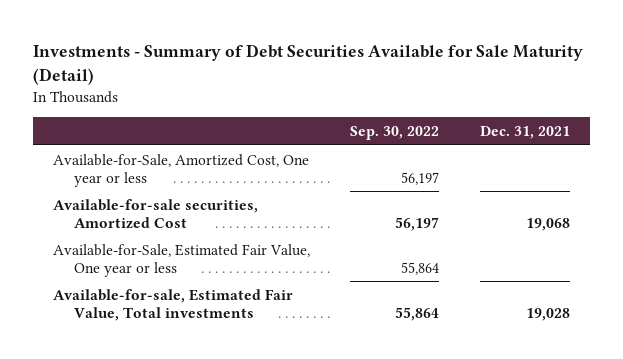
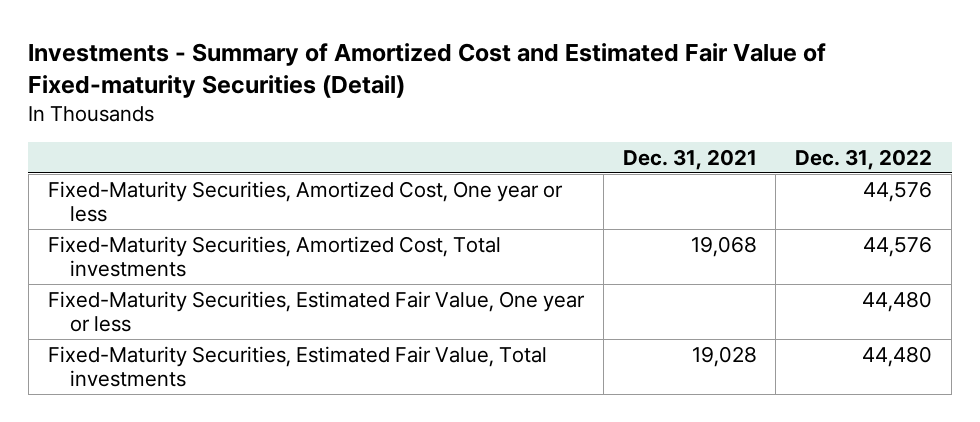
[33,43,584,85] Investments - Summary of Debt Securities Available for Sale Maturity (Detail) -> [28,42,827,98] Investments - Summary of Amortized Cost and Estimated Fair Value of Fixed-maturity Securities (Detail)
[350,125,440,140] Sep. 30, 2022 -> none
none -> [795,148,933,170] Dec. 31, 2022
[53,153,310,187] Available-for-Sale, Amortized Cost, One year or less -> [47,180,563,222] Fixed-Maturity Securities, Amortized Cost, One year or less
[53,198,259,229] Available-for-sale securities, Amortized Cost -> [47,235,501,277] Fixed-Maturity Securities, Amortized Cost, Total investments
[53,243,311,277] Available-for-Sale, Estimated Fair Value, One year or less -> [47,290,585,332] Fixed-Maturity Securities, Estimated Fair Value, One year or less
[53,288,294,321] Available-for-sale, Estimated Fair Value, Total investments -> [47,345,547,387] Fixed-Maturity Securities, Estimated Fair Value, Total investments

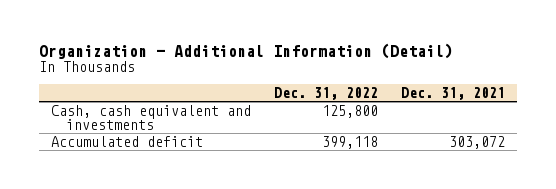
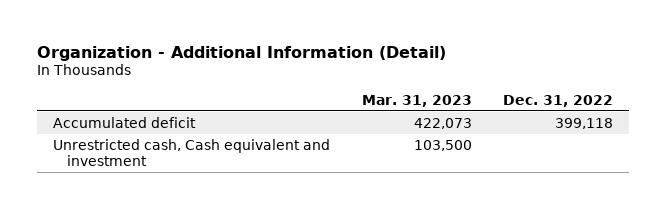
[401,86,506,100] Dec. 31, 2021 -> none
none -> [361,94,472,107] Mar. 31, 2023
[50,104,251,131] Cash, cash equivalent and investments -> none
none -> [52,138,330,167] Unrestricted cash, Cash equivalent and investment

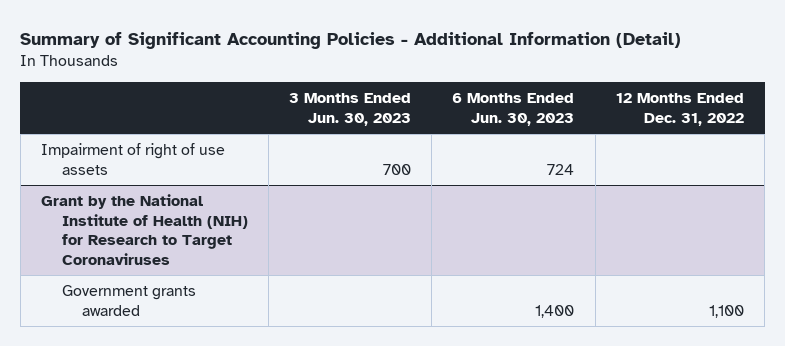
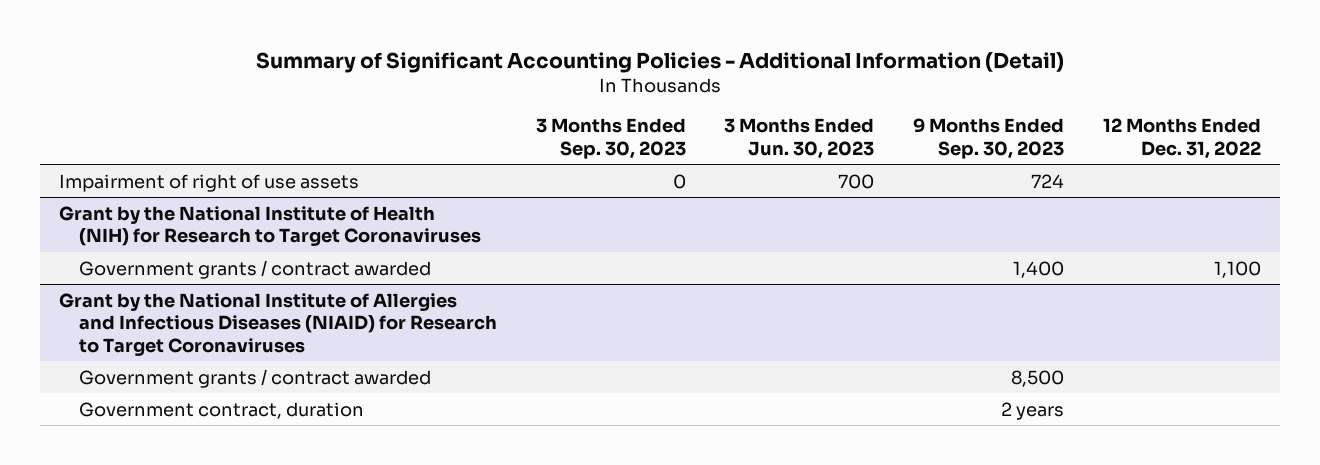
[452,93,575,126] 6 Months Ended Jun. 30, 2023 -> none
none -> [535,118,686,159] 3 Months Ended Sep. 30, 2023
none -> [913,118,1065,159] 9 Months Ended Sep. 30, 2023
[61,285,196,316] Government grants awarded -> [78,259,431,279] Government grants / contract awarded
none -> [59,292,497,356] Grant by the National Institute of Allergies and Infectious Diseases (NIAID) for Research to Target Coronaviruses
none -> [78,368,431,388] Government grants / contract awarded
none -> [78,401,364,419] Government contract, duration

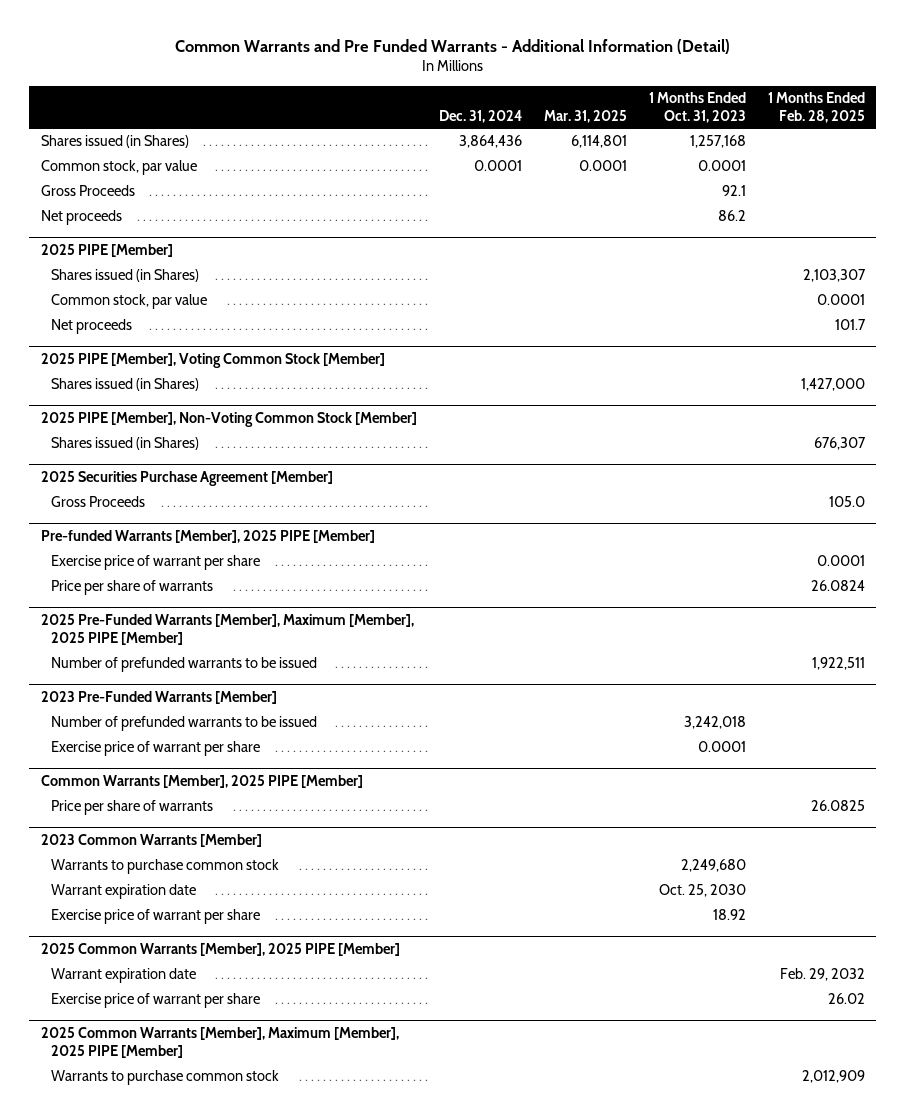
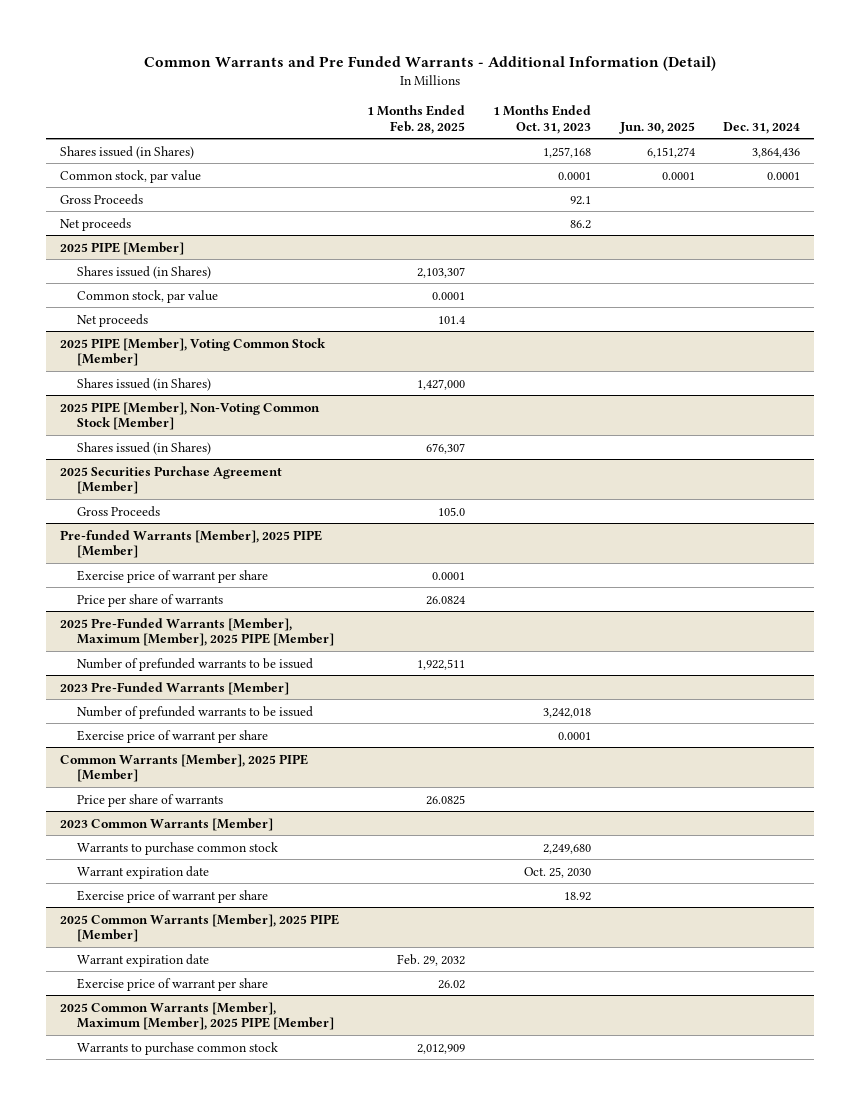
[543,109,627,123] Mar. 31, 2025 -> none
none -> [618,121,695,134] Jun. 30, 2025
[834,319,866,331] 101.7 -> [438,315,466,324] 101.4

